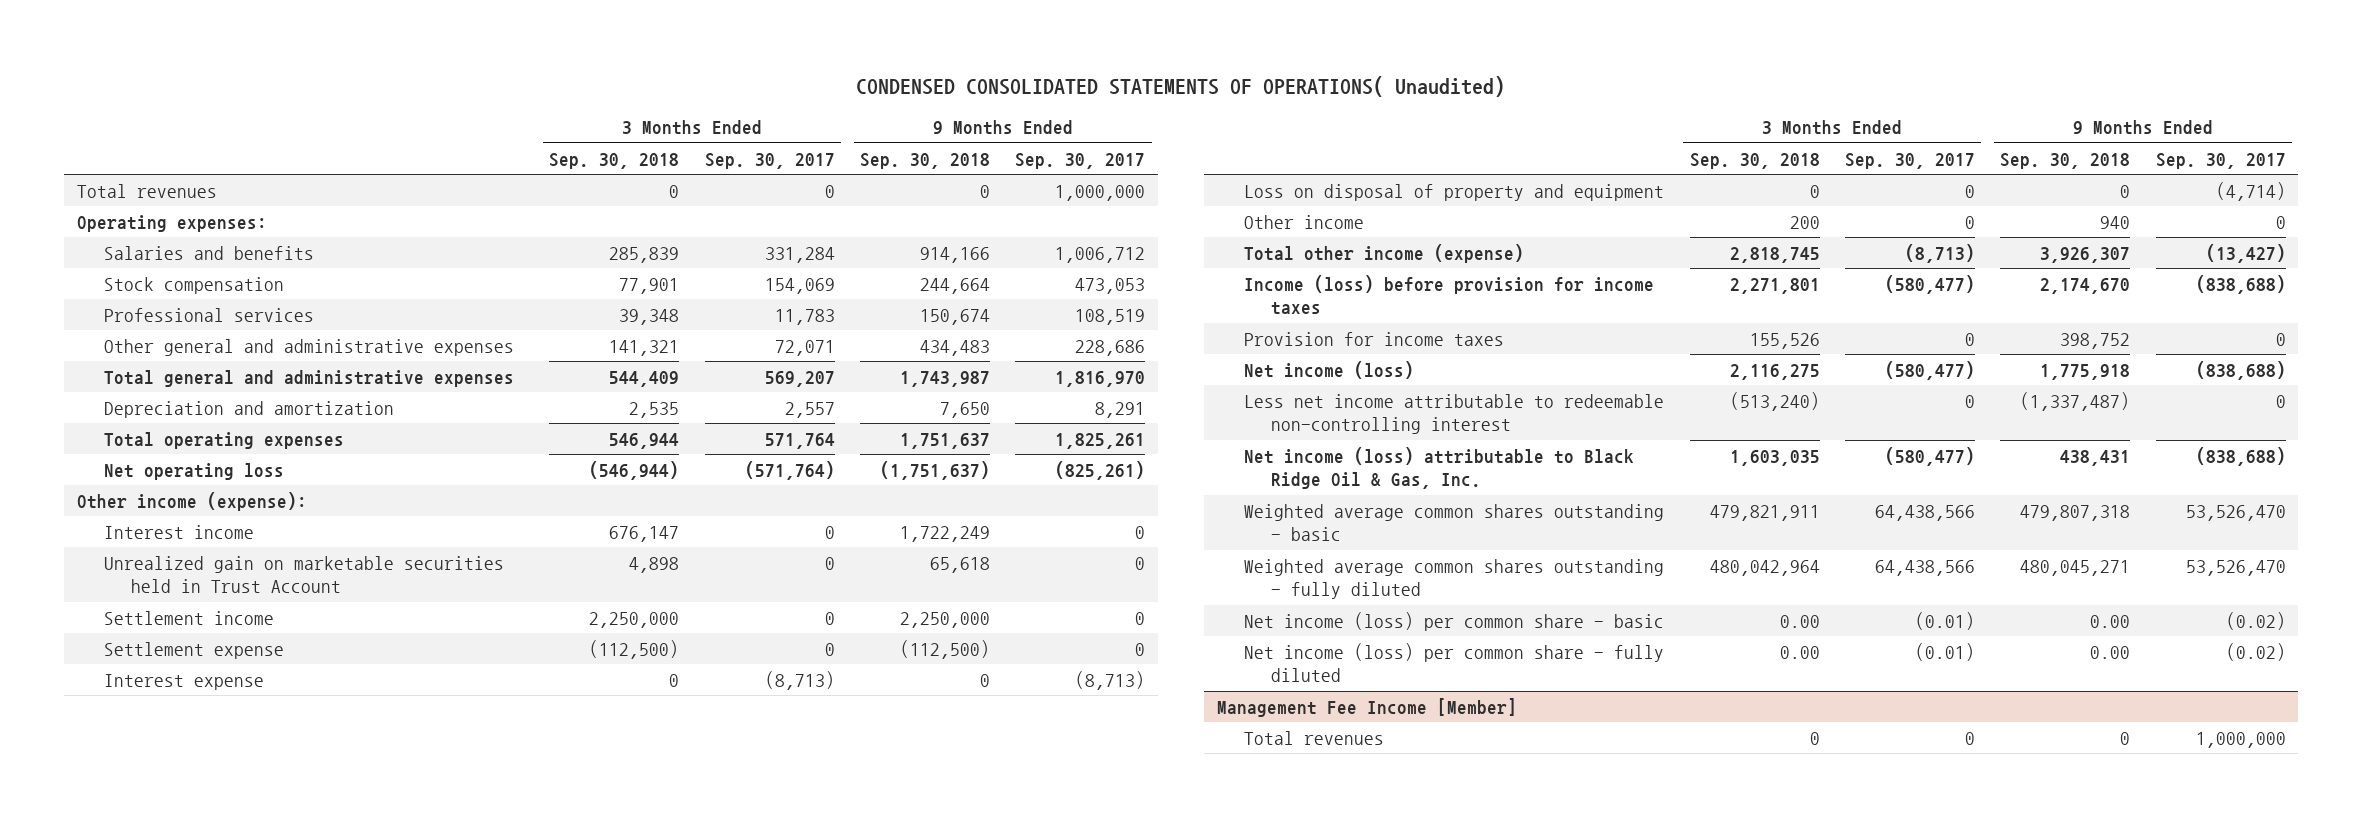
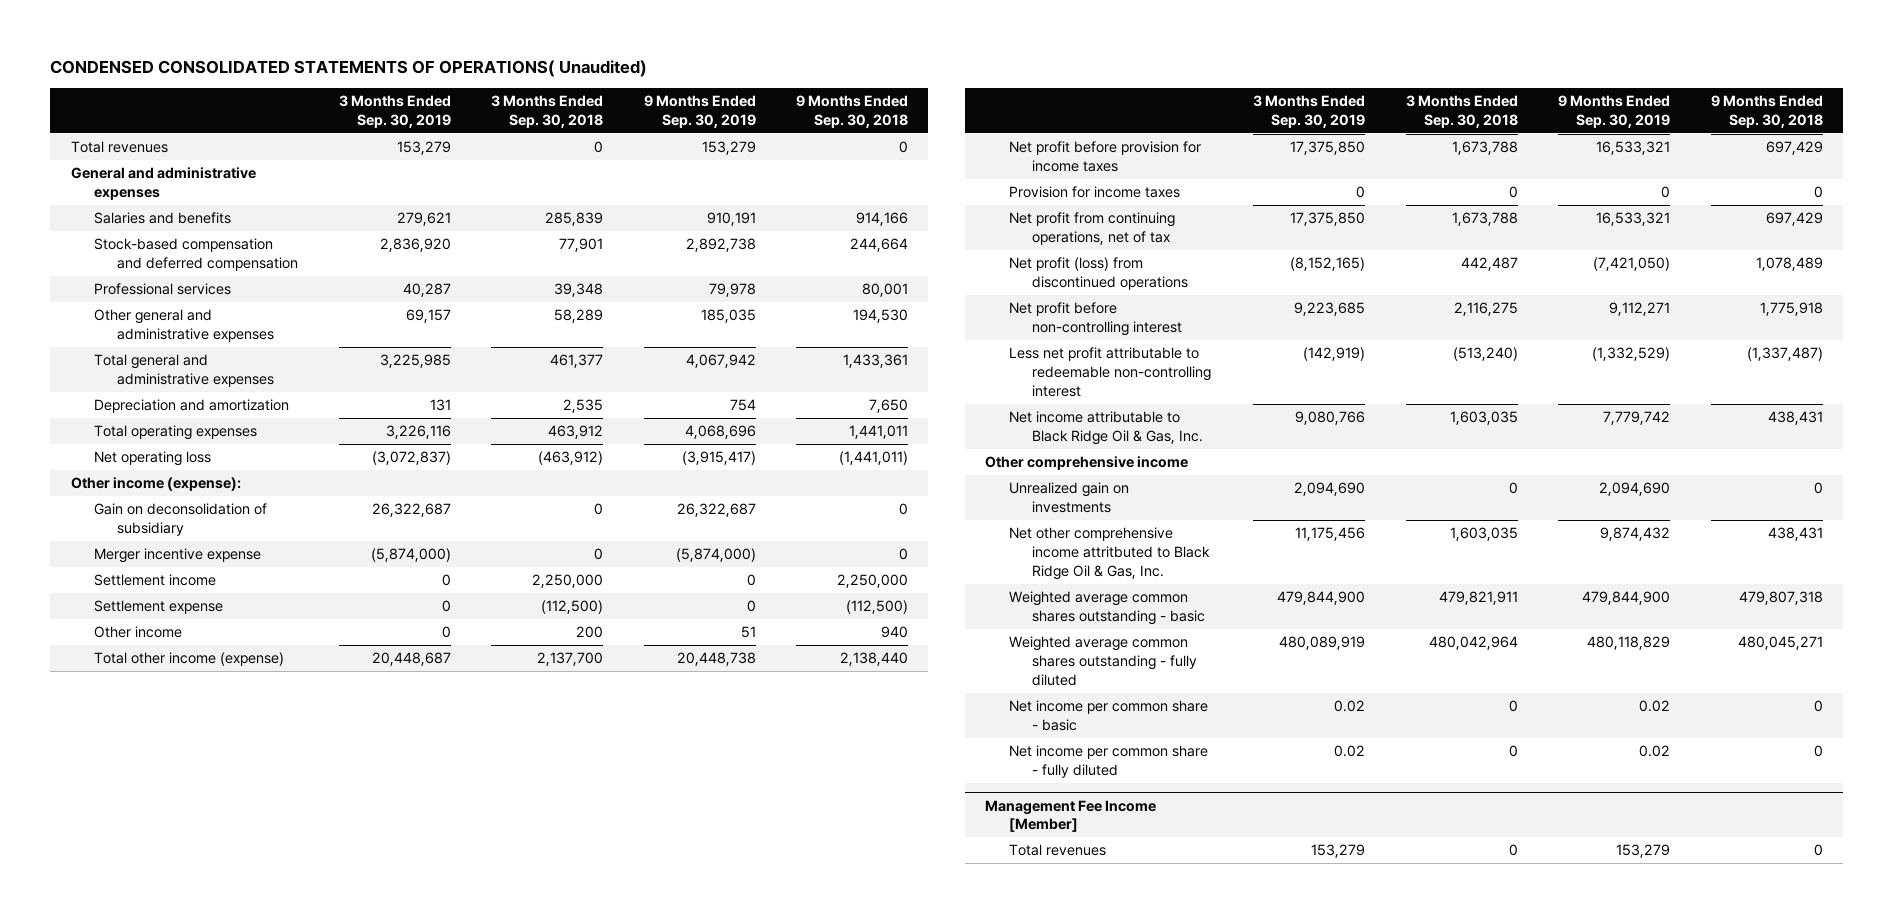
[704,152,835,169] Sep. 30, 2017 -> none
[1015,152,1146,169] Sep. 30, 2017 -> none
none -> [338,95,451,128] 3 Months Ended Sep. 30, 2019
none -> [643,95,756,128] 9 Months Ended Sep. 30, 2019
[76,214,267,232] Operating expenses: -> none
none -> [70,167,256,200] General and administrative expenses
[103,276,284,294] Stock compensation -> [93,238,299,271] Stock-based compensation and deferred compensation
[920,308,991,325] 150,674 -> [862,283,909,298] 80,001
[609,339,680,356] 141,321 -> [554,309,604,324] 58,289
[920,339,991,356] 434,483 -> [853,309,909,324] 194,530
[609,370,680,387] 544,409 -> [550,354,604,369] 461,377
[900,370,991,387] 1,743,987 -> [843,354,909,369] 1,433,361
[609,432,680,449] 546,944 -> [548,425,604,440] 463,912
[900,432,991,449] 1,751,637 -> [849,425,909,440] 1,441,011
[589,460,680,480] (546,944) -> [538,451,604,466] (463,912)
[880,460,991,480] (1,751,637) -> [839,451,909,466] (1,441,011)
[103,524,254,539] Interest income -> none
[103,555,504,593] Unrealized gain on marketable securities held in Trust Account -> none
none -> [93,503,267,536] Gain on deconsolidation of subsidiary
none -> [93,548,261,564] Merger incentive expense
[103,673,264,690] Interest expense -> none
[1244,183,1665,201] Loss on disposal of property and equipment -> none
[1729,246,1820,263] 2,818,745 -> [537,652,604,667] 2,137,700
[2040,246,2131,263] 3,926,307 -> [840,652,909,667] 2,138,440
[1244,274,1655,315] Income (loss) before provision for income taxes -> [1008,141,1201,172] Net profit before provision for income taxes
[1729,277,1820,294] 2,271,801 -> [1451,141,1518,156] 1,673,788
[2040,277,2131,294] 2,174,670 -> [1765,141,1823,156] 697,429
[1749,332,1820,349] 155,526 -> [1508,186,1518,199] 0
[2060,332,2131,349] 398,752 -> [1813,186,1823,199] 0
none -> [1008,212,1175,245] Net profit from continuing operations, net of tax
none -> [1008,257,1188,290] Net profit (loss) from discontinued operations
[1244,360,1415,379] Net income (loss) -> [1008,302,1182,336] Net profit before non-controlling interest
[1244,393,1665,434] Less net income attributable to redeemable non-controlling interest -> [1008,347,1211,397] Less net profit attributable to redeemable non-controlling interest
[1244,446,1635,489] Net income (loss) attributable to Black Ridge Oil & Gas, Inc. -> [1008,411,1203,445] Net income attributable to Black Ridge Oil & Gas, Inc.
none -> [985,456,1189,471] Other comprehensive income
none -> [1008,482,1129,513] Unrealized gain on investments
none -> [1008,527,1210,580] Net other comprehensive income attritbuted to Black Ridge Oil & Gas, Inc.
[1244,611,1665,631] Net income (loss) per common share - basic -> [1008,700,1208,731] Net income per common share - basic
[1779,614,1820,628] 0.00 -> [1508,700,1518,713] 0
[2090,614,2131,628] 0.00 -> [1813,700,1823,713] 0
[1244,642,1665,682] Net income (loss) per common share - fully diluted -> [1008,745,1208,778] Net income per common share - fully diluted
[1779,645,1820,659] 0.00 -> [1508,745,1518,758] 0
[2090,645,2131,659] 0.00 -> [1813,745,1823,758] 0

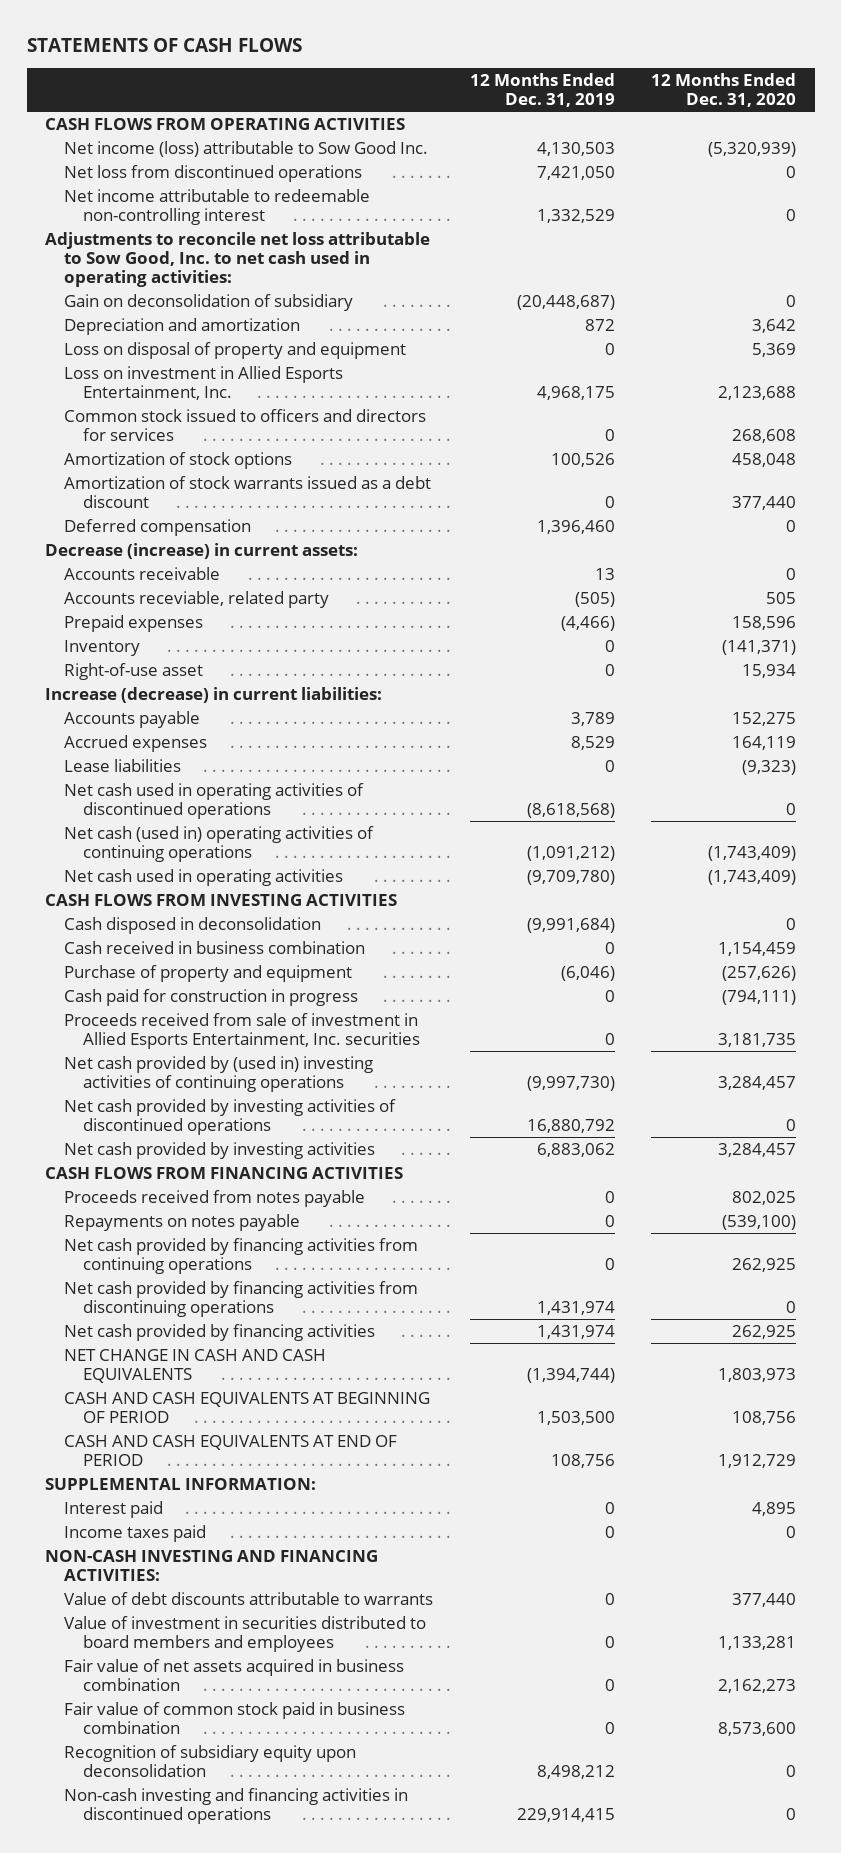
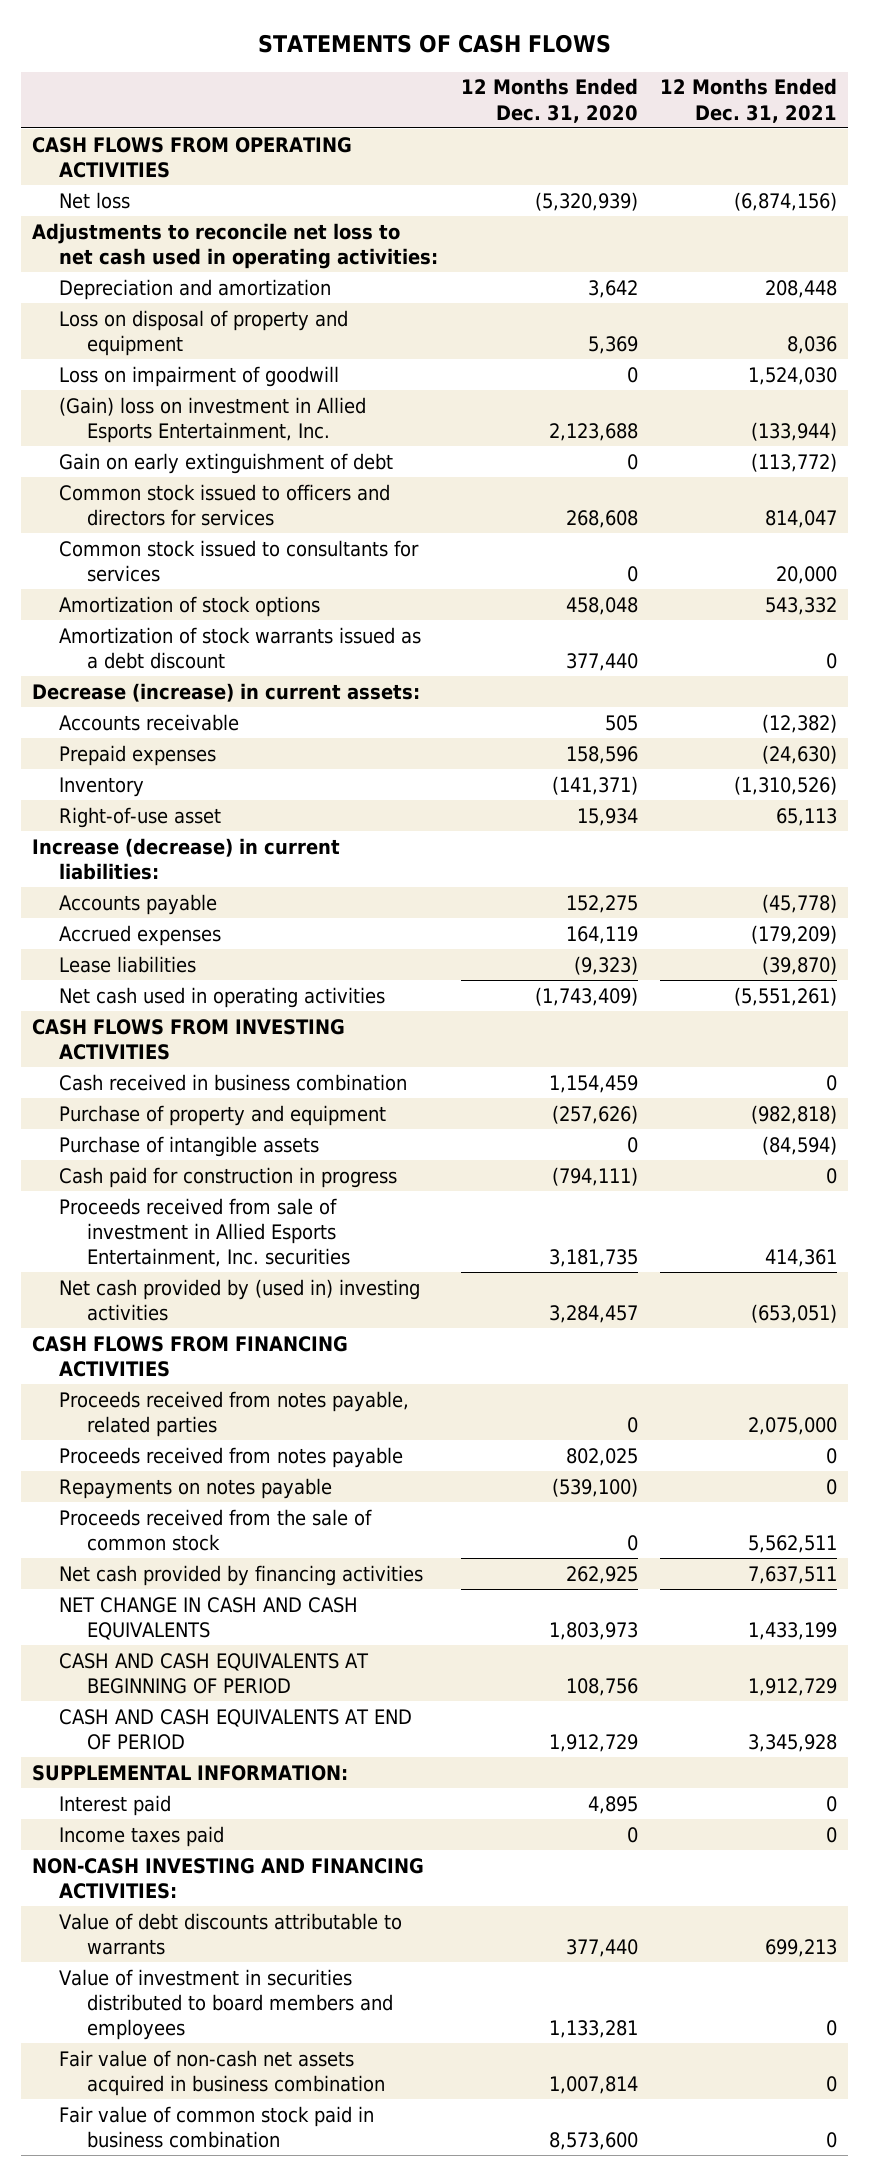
[469,73,615,108] 12 Months Ended Dec. 31, 2019 -> none
none -> [660,78,838,123] 12 Months Ended Dec. 31, 2021
[64,164,363,182] Net loss from discontinued operations -> none
[64,188,371,225] Net income attributable to redeemable non-controlling interest -> none
[64,293,354,311] Gain on deconsolidation of subsidiary -> none
[64,140,429,157] Net income (loss) attributable to Sow Good Inc. -> [59,191,131,209] Net loss
[45,231,431,287] Adjustments to reconcile net loss attributable to Sow Good, Inc. to net cash used in operating activities: -> [31,222,439,269] Adjustments to reconcile net loss to net cash used in operating activities:
none -> [59,365,340,387] Loss on impairment of goodwill
[64,365,344,400] Loss on investment in Allied Esports Entertainment, Inc. -> [59,396,367,443] (Gain) loss on investment in Allied Esports Entertainment, Inc.
none -> [59,452,394,474] Gain on early extinguishment of debt
none -> [59,539,420,582] Common stock issued to consultants for services
[64,518,252,536] Deferred compensation -> none
[64,590,330,608] Accounts receviable, related party -> none
[786,567,797,580] 0 -> [604,714,638,731] 505
[64,782,365,819] Net cash used in operating activities of discontinued operations -> none
[64,825,375,862] Net cash (used in) operating activities of continuing operations -> none
[64,916,322,934] Cash disposed in deconsolidation -> none
none -> [59,1135,320,1157] Purchase of intangible assets
[64,1055,374,1092] Net cash provided by (used in) investing activities of continuing operations -> none
[64,1098,397,1135] Net cash provided by investing activities of discontinued operations -> none
[64,1141,376,1159] Net cash provided by investing activities -> [59,1278,421,1321] Net cash provided by (used in) investing activities
none -> [59,1390,410,1437] Proceeds received from notes payable, related parties
[64,1237,419,1274] Net cash provided by financing activities from continuing operations -> none
[64,1280,419,1317] Net cash provided by financing activities from discontinuing operations -> none
none -> [59,1508,373,1551] Proceeds received from the sale of common stock
[64,1658,405,1691] Fair value of net assets acquired in business combination -> [59,2049,385,2096] Fair value of non-cash net assets acquired in business combination
[718,1678,797,1693] 2,162,273 -> [548,2075,638,2094] 1,007,814
[64,1744,357,1777] Recognition of subsidiary equity upon deconsolidation -> none
[64,1787,409,1824] Non-cash investing and financing activities in discontinued operations -> none

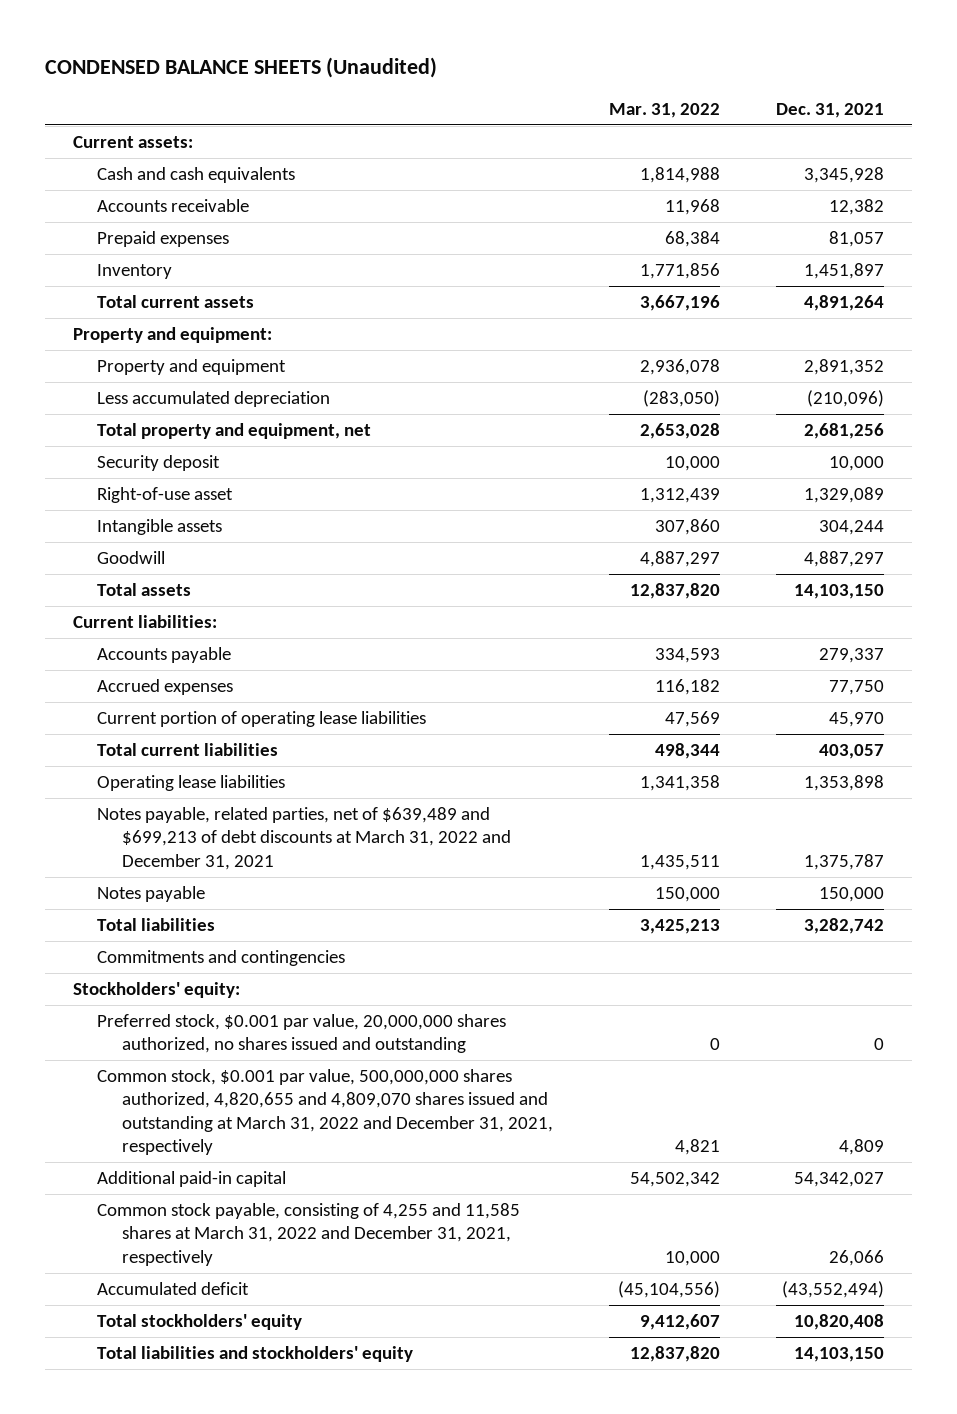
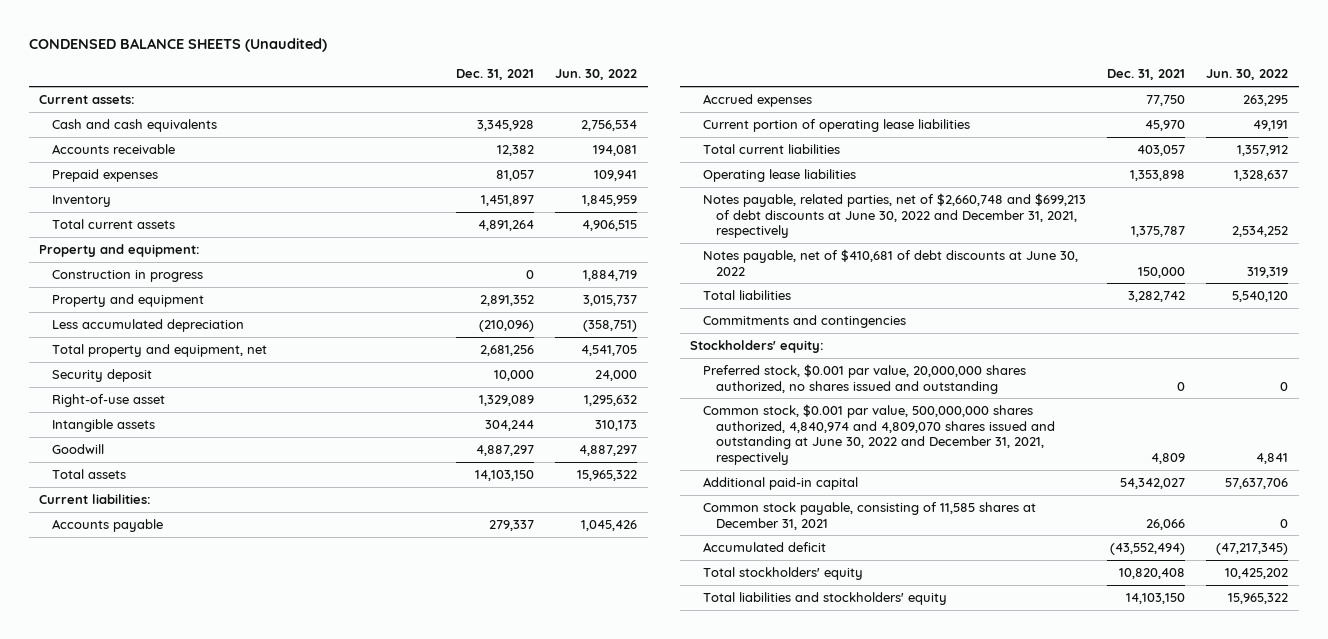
[608,102,720,118] Mar. 31, 2022 -> none
none -> [555,69,638,81] Jun. 30, 2022
none -> [52,269,204,282] Construction in progress
[97,807,511,870] Notes payable, related parties, net of $639,489 and $699,213 of debt discounts at March 31, 2022 and December 31, 2021 -> [703,192,1087,239] Notes payable, related parties, net of $2,660,748 and $699,213 of debt discounts at June 30, 2022 and December 31, 2021, respectively
[97,886,206,903] Notes payable -> [703,248,1079,276] Notes payable, net of $410,681 of debt discounts at June 30, 2022
[97,1069,553,1156] Common stock, $0.001 par value, 500,000,000 shares authorized, 4,820,655 and 4,809,070 shares issued and outstanding at March 31, 2022 and December 31, 2021, respectively -> [703,403,1056,465] Common stock, $0.001 par value, 500,000,000 shares authorized, 4,840,974 and 4,809,070 shares issued and outstanding at June 30, 2022 and December 31, 2021, respectively
[97,1203,521,1266] Common stock payable, consisting of 4,255 and 11,585 shares at March 31, 2022 and December 31, 2021, respectively -> [703,501,1037,530] Common stock payable, consisting of 11,585 shares at December 31, 2021

